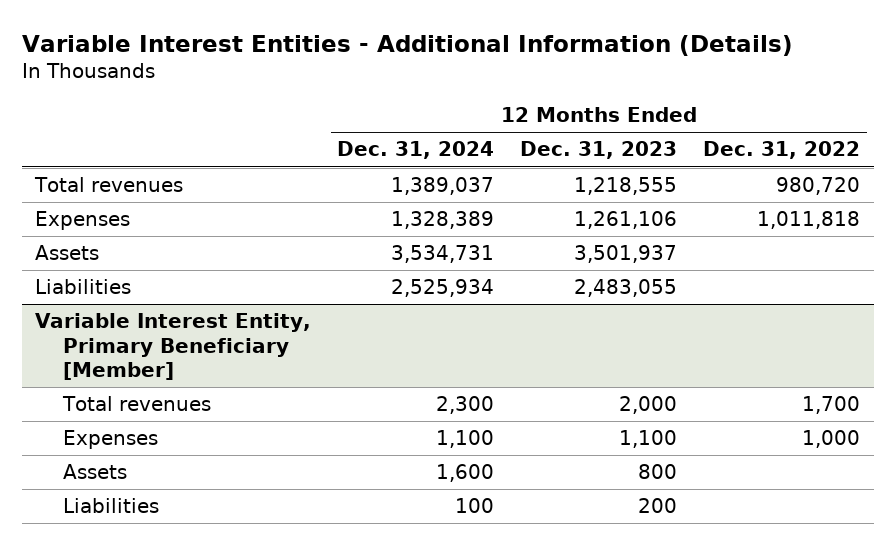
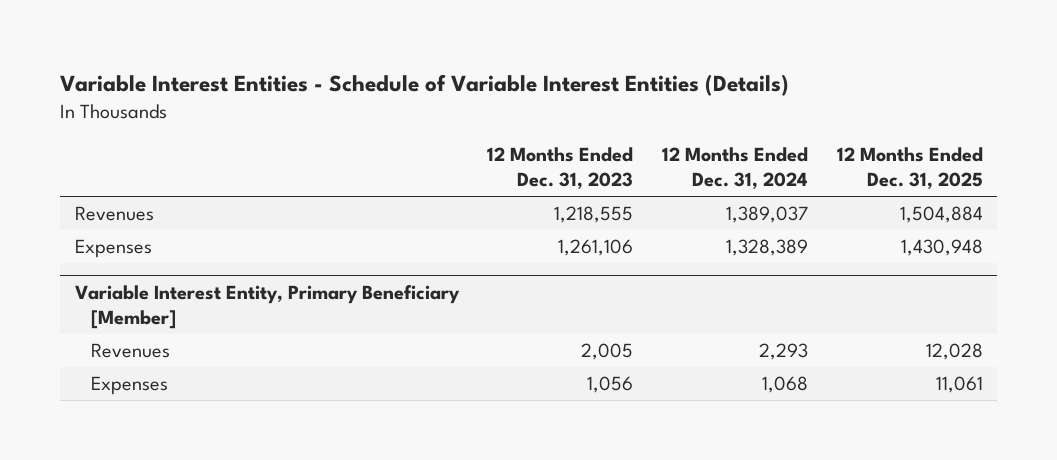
[22,35,794,57] Variable Interest Entities - Additional Information (Details) -> [60,74,790,97] Variable Interest Entities - Schedule of Variable Interest Entities (Details)
[703,141,861,160] Dec. 31, 2022 -> none
none -> [836,146,983,189] 12 Months Ended Dec. 31, 2025
[34,177,184,193] Total revenues -> [74,206,154,222] Revenues
[35,245,100,261] Assets -> none
[35,279,132,295] Liabilities -> none
[62,464,127,480] Assets -> none
[62,498,159,514] Liabilities -> none
[61,396,211,412] Total revenues -> [90,343,170,359] Revenues
[436,396,495,415] 2,300 -> [759,343,809,361] 2,293
[619,396,678,415] 2,000 -> [581,343,634,361] 2,005
[436,430,495,449] 1,100 -> [762,376,809,394] 1,068
[619,430,678,449] 1,100 -> [587,376,634,394] 1,056

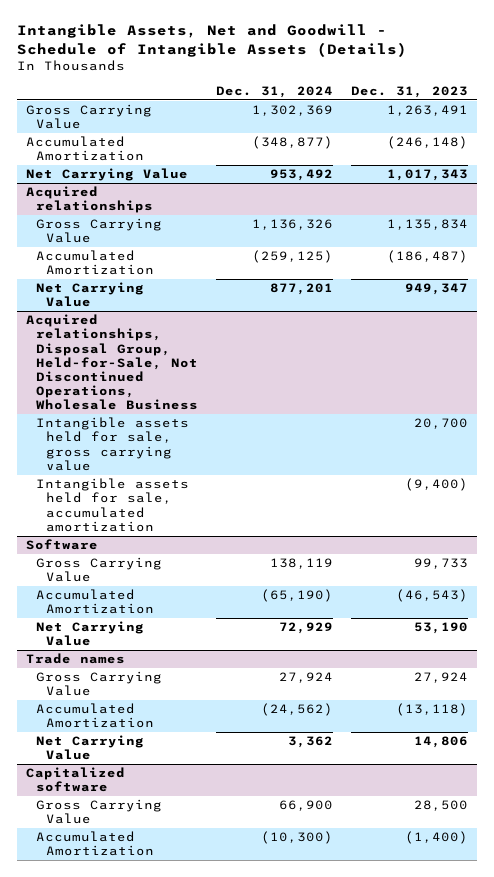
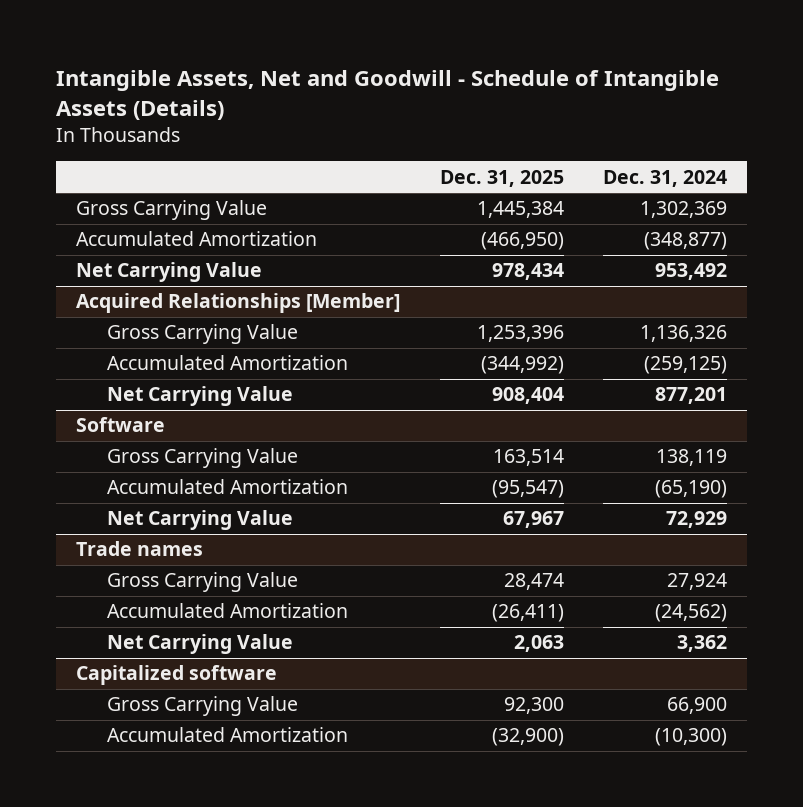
[350,85,468,98] Dec. 31, 2023 -> none
none -> [439,169,564,187] Dec. 31, 2025
[26,186,154,214] Acquired relationships -> [75,293,400,314] Acquired Relationships [Member]
[26,314,199,410] Acquired relationships, Disposal Group, Held-for-Sale, Not Discontinued Operations, Wholesale Business -> none
[36,417,190,471] Intangible assets held for sale, gross carrying value -> none
[36,478,190,532] Intangible assets held for sale, accumulated amortization -> none

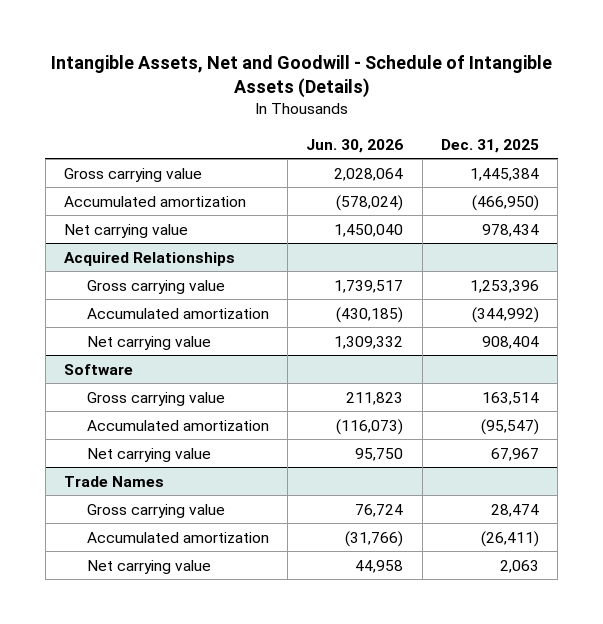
[603,169,728,187] Dec. 31, 2024 -> none
none -> [306,138,404,153] Jun. 30, 2026
[75,200,267,221] Gross Carrying Value -> [64,167,203,182] Gross carrying value
[75,231,317,247] Accumulated Amortization -> [64,195,247,207] Accumulated amortization
[75,262,262,283] Net Carrying Value -> [64,223,189,238] Net carrying value
[75,293,400,314] Acquired Relationships [Member] -> [64,251,236,266] Acquired Relationships
[106,324,298,345] Gross Carrying Value -> [86,279,225,294] Gross carrying value
[106,355,348,371] Accumulated Amortization -> [86,307,269,319] Accumulated amortization
[106,386,293,407] Net Carrying Value -> [86,335,211,350] Net carrying value
[75,665,277,686] Capitalized software -> none
[106,696,298,717] Gross Carrying Value -> none
[106,727,348,743] Accumulated Amortization -> none
[106,448,298,469] Gross Carrying Value -> [86,391,225,406] Gross carrying value
[106,479,348,495] Accumulated Amortization -> [86,419,269,431] Accumulated amortization
[106,510,293,531] Net Carrying Value -> [86,447,211,462] Net carrying value
[75,541,203,557] Trade names -> [64,475,165,487] Trade Names
[106,572,298,593] Gross Carrying Value -> [86,503,225,518] Gross carrying value
[106,603,348,619] Accumulated Amortization -> [86,531,269,543] Accumulated amortization
[106,634,293,655] Net Carrying Value -> [86,559,211,574] Net carrying value

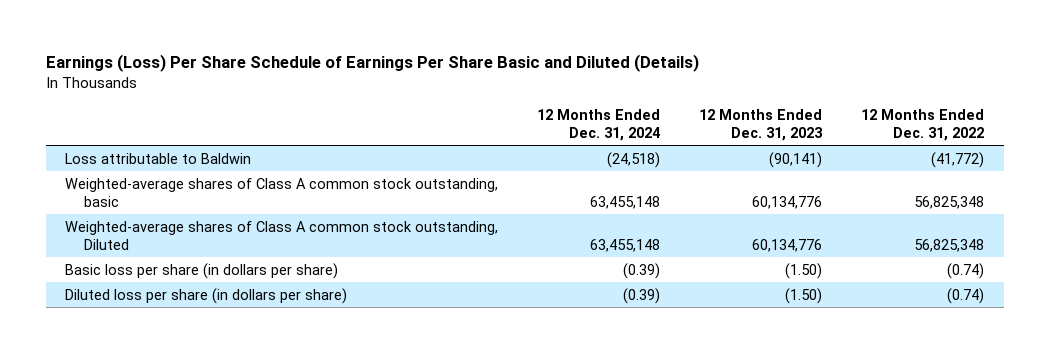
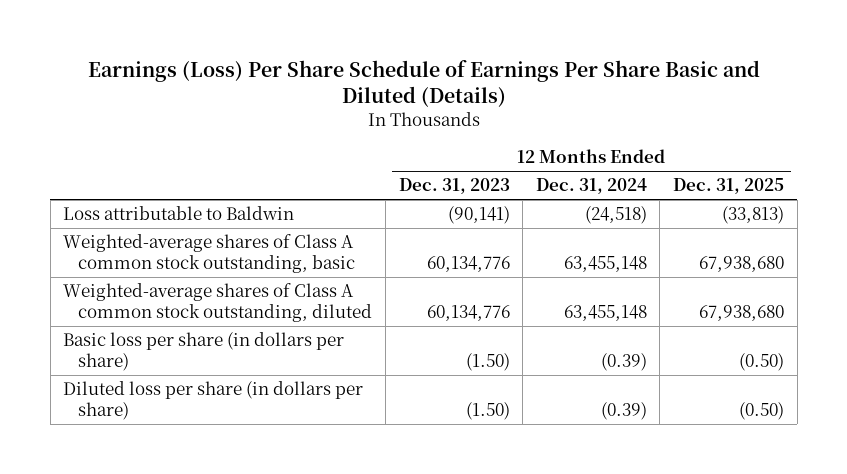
[861,109,985,141] 12 Months Ended Dec. 31, 2022 -> none
none -> [673,178,785,195] Dec. 31, 2025
[65,220,499,250] Weighted-average shares of Class A common stock outstanding, Diluted -> [63,283,373,322] Weighted-average shares of Class A common stock outstanding, diluted

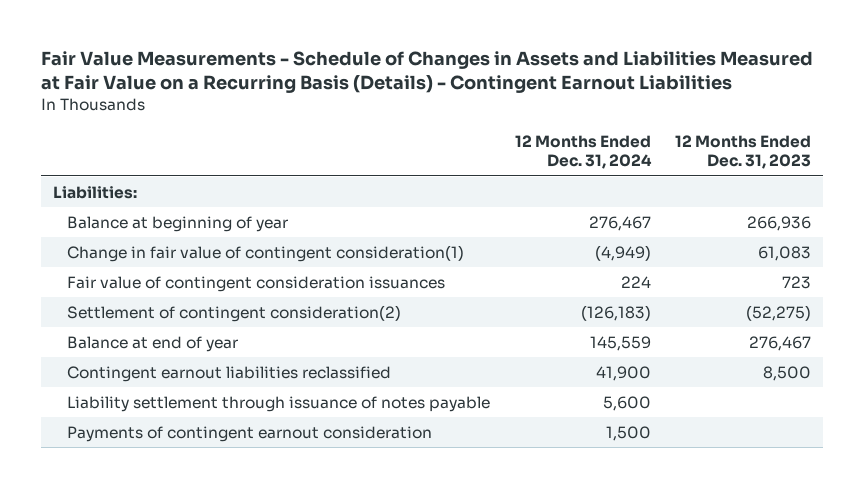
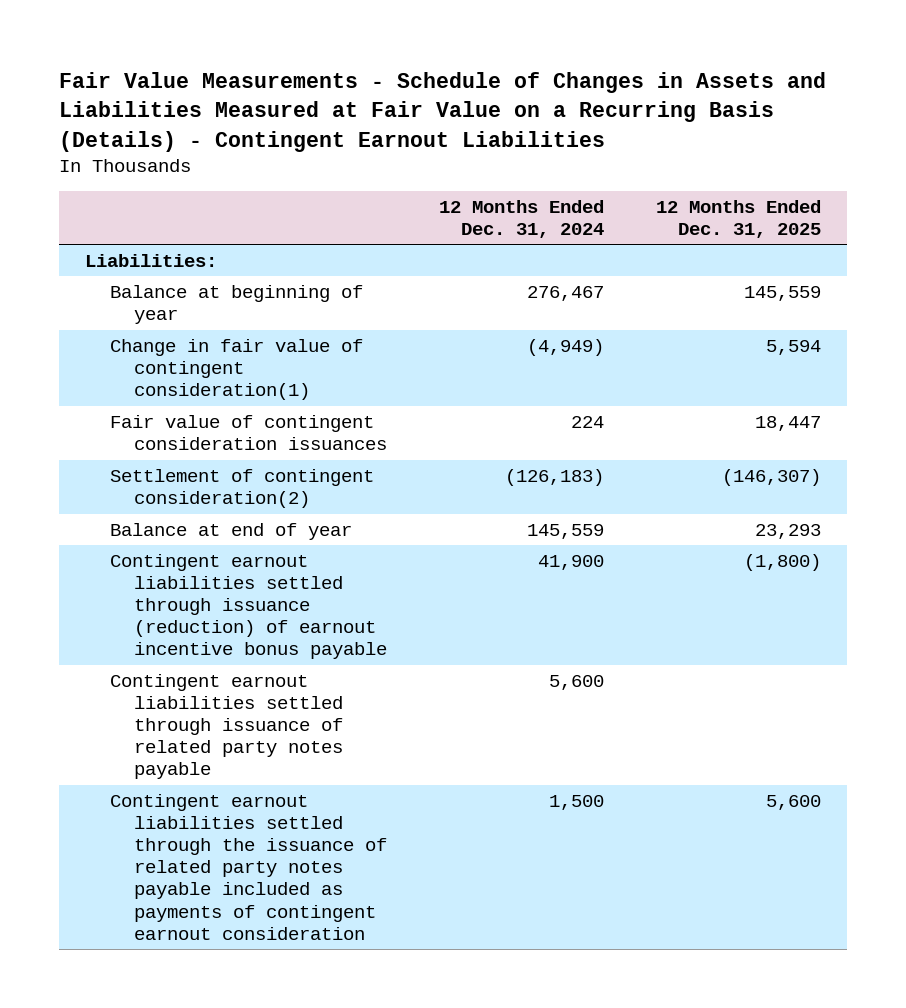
[674,134,811,170] 12 Months Ended Dec. 31, 2023 -> none
none -> [656,199,822,238] 12 Months Ended Dec. 31, 2025
[67,365,392,382] Contingent earnout liabilities reclassified -> [109,553,388,660] Contingent earnout liabilities settled through issuance (reduction) of earnout incentive bonus payable
[67,395,491,412] Liability settlement through issuance of notes payable -> [109,673,344,780] Contingent earnout liabilities settled through issuance of related party notes payable
[67,425,433,442] Payments of contingent earnout consideration -> [109,793,388,940] Contingent earnout liabilities settled through the issuance of related party notes payable included as payments of contingent earnout consideration

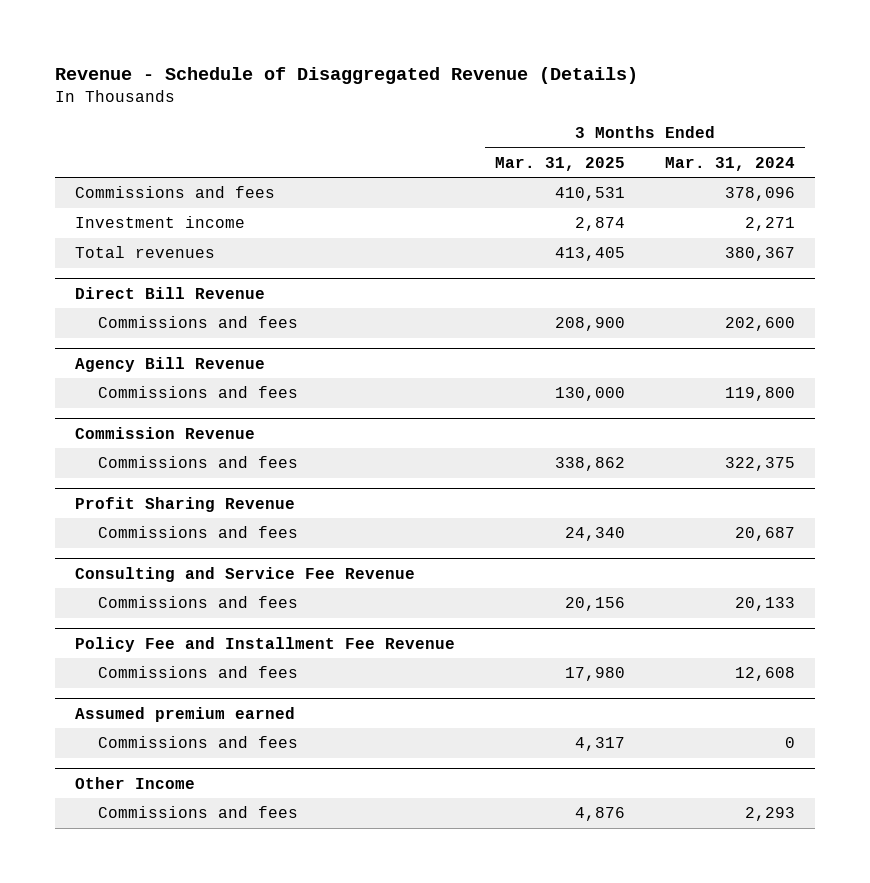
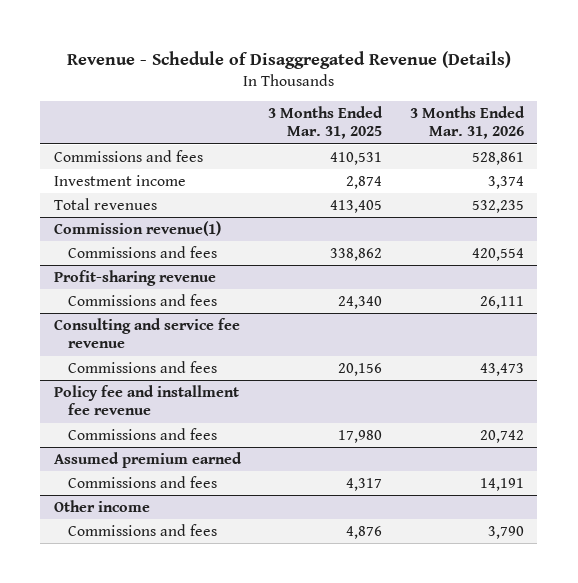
[664,156,795,171] Mar. 31, 2024 -> none
none -> [409,106,525,140] 3 Months Ended Mar. 31, 2026
[74,286,265,299] Direct Bill Revenue -> none
[98,316,299,329] Commissions and fees -> none
[74,356,265,372] Agency Bill Revenue -> none
[98,386,299,399] Commissions and fees -> none
[74,426,255,439] Commission Revenue -> [54,221,222,237] Commission revenue(1)
[74,496,295,512] Profit Sharing Revenue -> [54,270,217,287] Profit-sharing revenue
[74,566,415,582] Consulting and Service Fee Revenue -> [54,318,241,349] Consulting and service fee revenue
[74,636,455,652] Policy Fee and Installment Fee Revenue -> [54,385,240,416] Policy fee and installment fee revenue
[74,776,195,789] Other Income -> [54,500,151,513] Other income

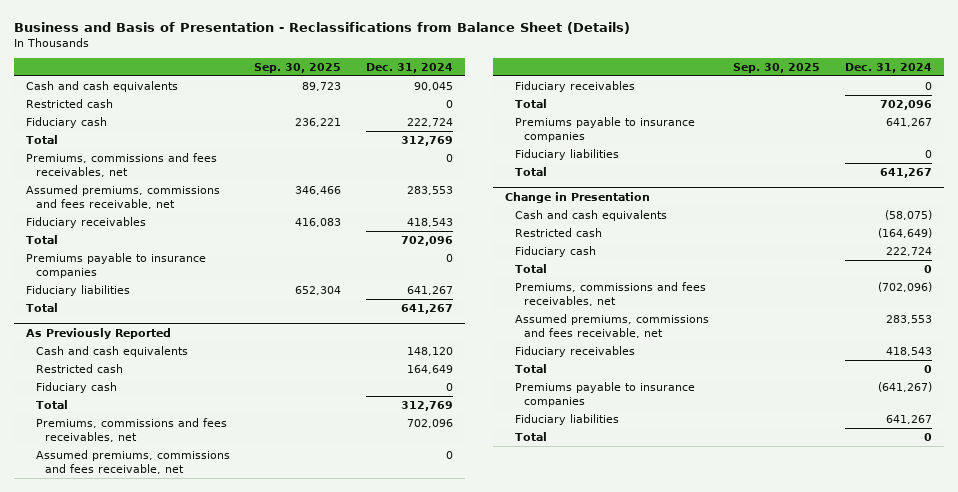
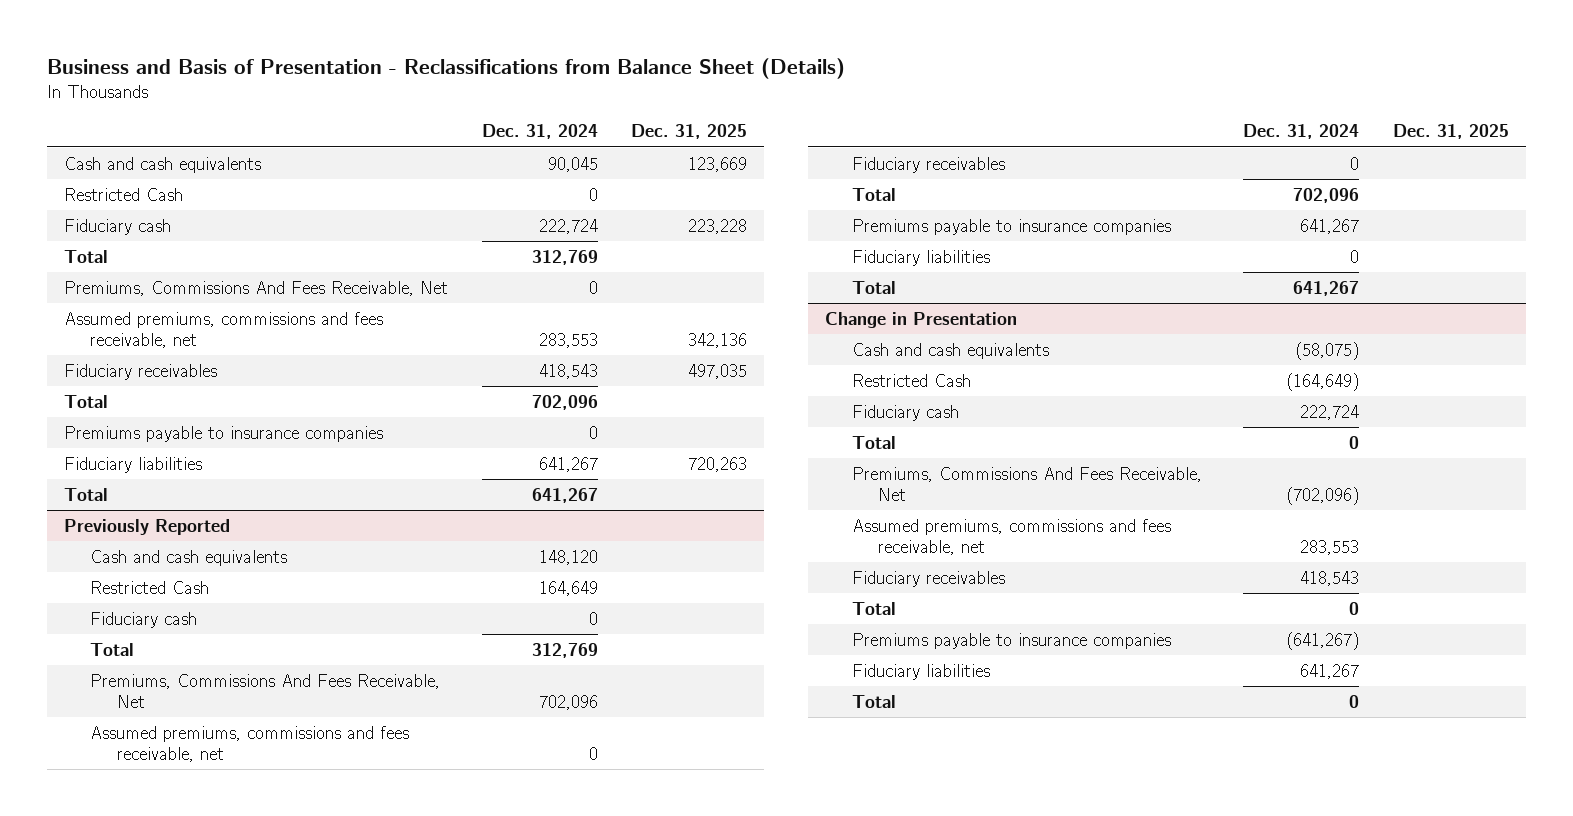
[254,62,342,73] Sep. 30, 2025 -> none
none -> [631,124,748,140] Dec. 31, 2025
[26,99,114,109] Restricted cash -> [63,187,183,201] Restricted Cash
[26,153,218,177] Premiums, commissions and fees receivables, net -> [63,280,448,296] Premiums, Commissions And Fees Receivable, Net
[26,327,172,339] As Previously Reported -> [63,518,230,535] Previously Reported
[35,364,123,374] Restricted cash -> [90,580,210,594] Restricted Cash
[35,418,227,442] Premiums, commissions and fees receivables, net -> [90,673,441,708] Premiums, Commissions And Fees Receivable, Net
[514,228,602,238] Restricted cash -> [851,373,971,387] Restricted Cash
[514,282,706,306] Premiums, commissions and fees receivables, net -> [851,466,1202,501] Premiums, Commissions And Fees Receivable, Net

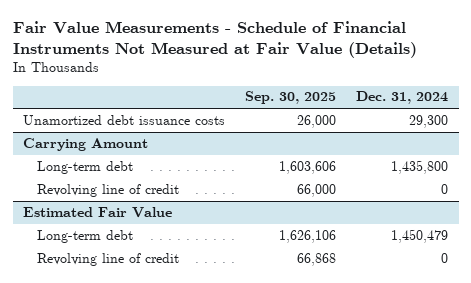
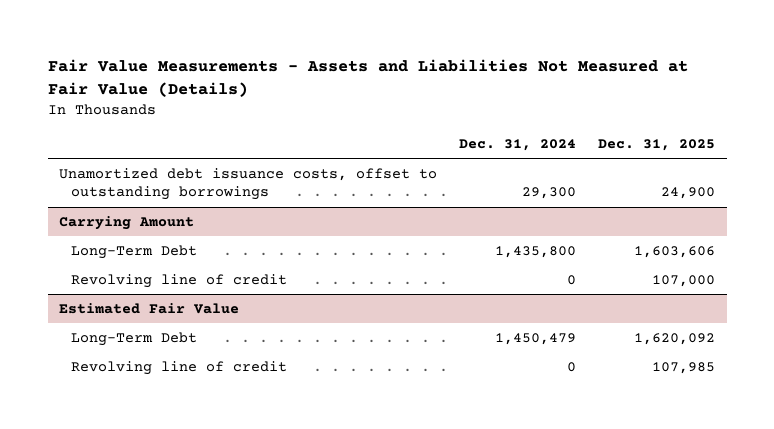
[12,21,417,59] Fair Value Measurements - Schedule of Financial Instruments Not Measured at Fair Value (Details) -> [47,58,688,97] Fair Value Measurements - Assets and Liabilities Not Measured at Fair Value (Details)
[245,91,337,105] Sep. 30, 2025 -> none
none -> [598,138,716,151] Dec. 31, 2025
[22,114,225,125] Unamortized debt issuance costs -> [58,167,437,201] Unamortized debt issuance costs, offset to outstanding borrowings
[36,160,133,174] Long-term debt -> [70,244,197,259] Long-Term Debt
[36,229,133,243] Long-term debt -> [70,331,197,346] Long-Term Debt

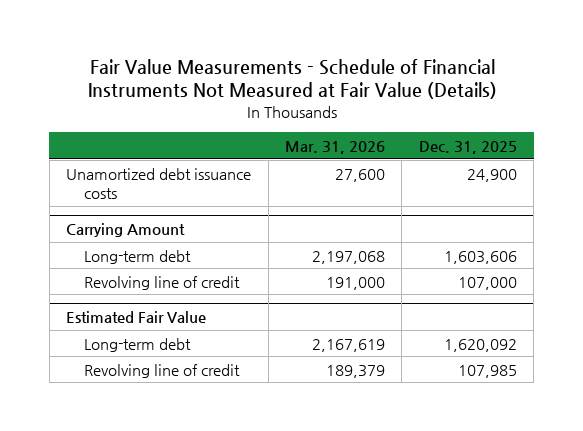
[47,58,688,97] Fair Value Measurements - Assets and Liabilities Not Measured at Fair Value (Details) -> [87,58,497,100] Fair Value Measurements - Schedule of Financial Instruments Not Measured at Fair Value (Details)
[459,138,577,151] Dec. 31, 2024 -> none
none -> [285,140,386,154] Mar. 31, 2026
[58,167,437,201] Unamortized debt issuance costs, offset to outstanding borrowings -> [66,167,252,199] Unamortized debt issuance costs
[70,244,197,259] Long-Term Debt -> [84,249,192,264] Long-term debt
[70,331,197,346] Long-Term Debt -> [84,337,192,352] Long-term debt

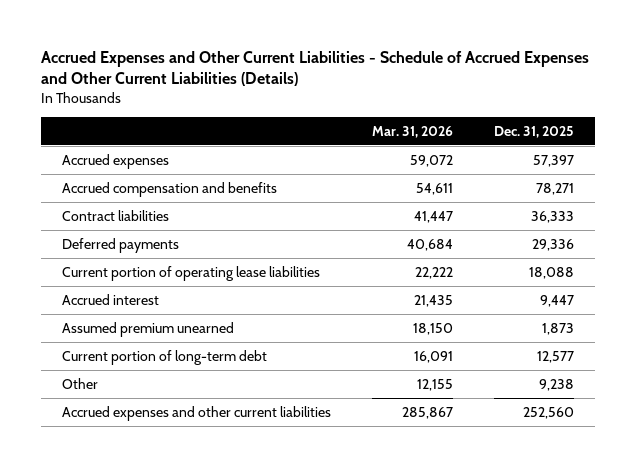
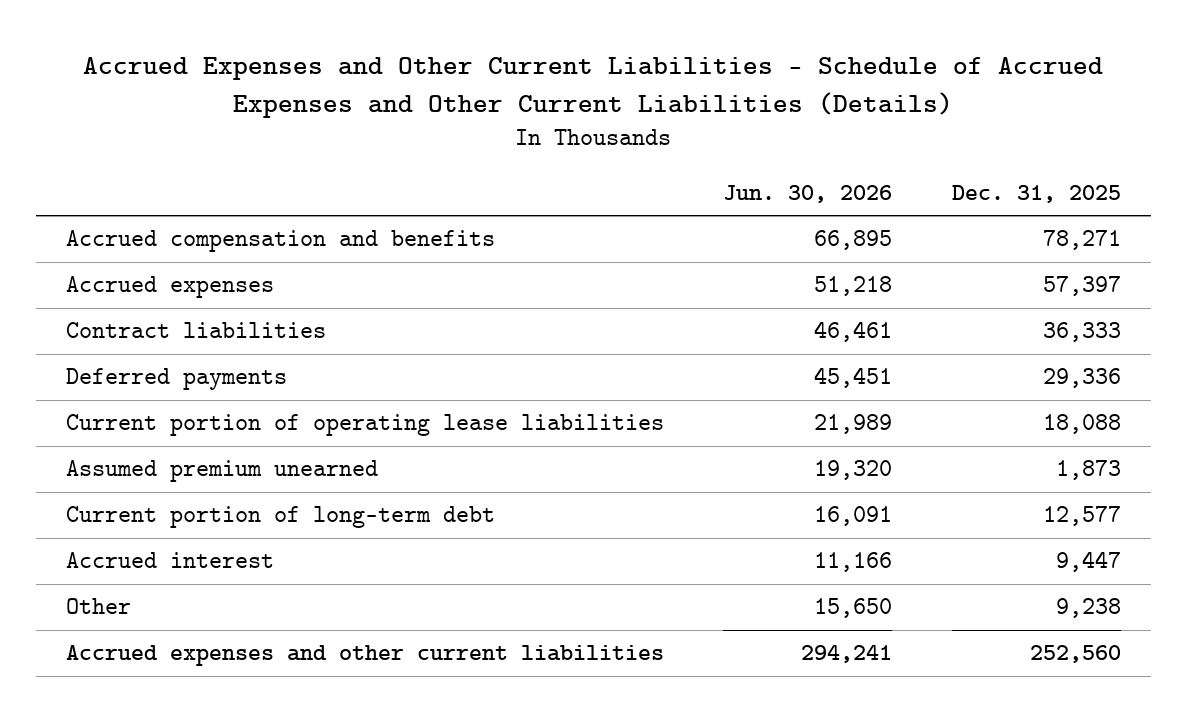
[371,125,453,138] Mar. 31, 2026 -> none
none -> [723,184,893,203] Jun. 30, 2026
[61,153,169,169] Accrued expenses -> [65,276,274,299] Accrued expenses
[61,293,159,305] Accrued interest -> [65,552,274,569] Accrued interest

